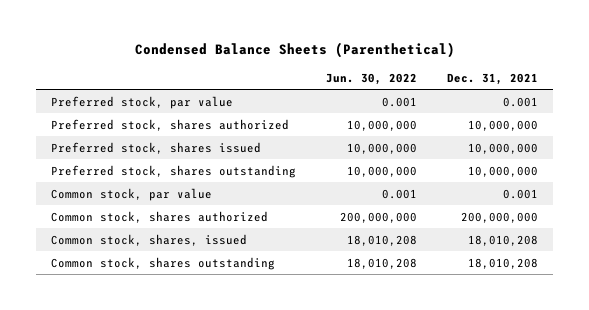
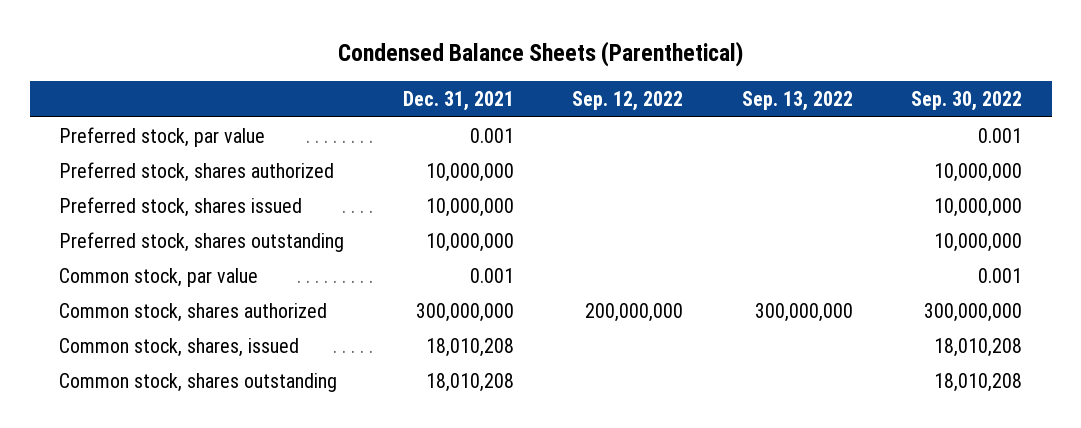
[326,72,418,85] Jun. 30, 2022 -> none
none -> [572,91,684,112] Sep. 12, 2022
none -> [741,91,853,112] Sep. 13, 2022
none -> [911,91,1023,112] Sep. 30, 2022
[460,211,538,223] 200,000,000 -> [415,302,514,322] 300,000,000

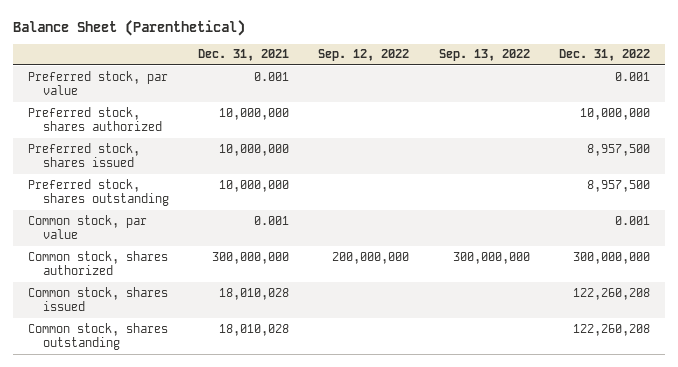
[337,41,743,68] Condensed Balance Sheets (Parenthetical) -> [13,19,246,36] Balance Sheet (Parenthetical)
[911,91,1023,112] Sep. 30, 2022 -> none
none -> [558,49,650,62] Dec. 31, 2022
[58,337,299,357] Common stock, shares, issued -> [27,286,168,312] Common stock, shares issued
[425,337,514,357] 18,010,208 -> [219,287,290,300] 18,010,028
[425,372,514,392] 18,010,208 -> [219,323,290,336] 18,010,028

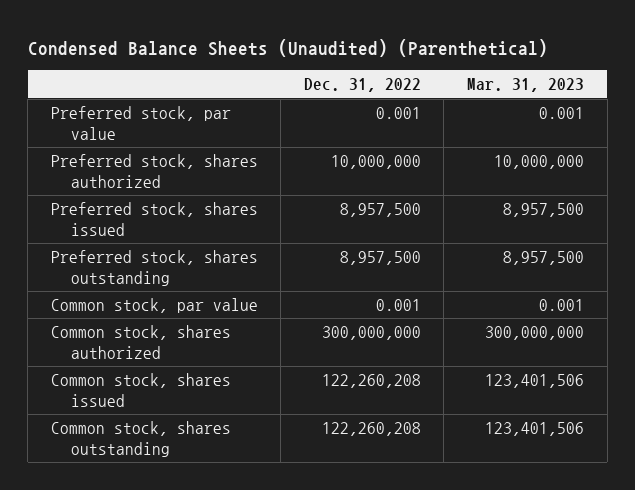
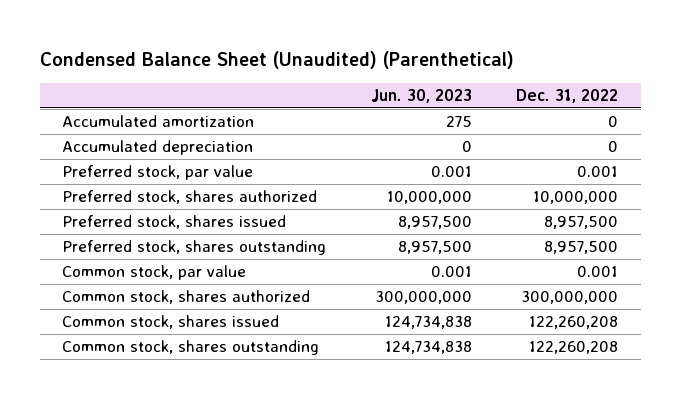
[27,38,548,57] Condensed Balance Sheets (Unaudited) (Parenthetical) -> [40,51,515,70] Condensed Balance Sheet (Unaudited) (Parenthetical)
[466,78,584,93] Mar. 31, 2023 -> none
none -> [370,89,472,104] Jun. 30, 2023
none -> [62,115,255,128] Accumulated amortization
none -> [62,140,254,156] Accumulated depreciation

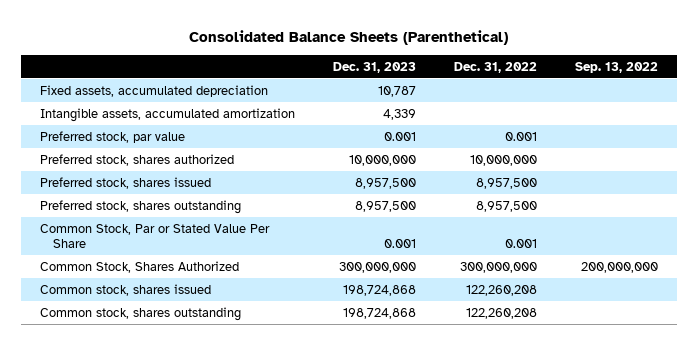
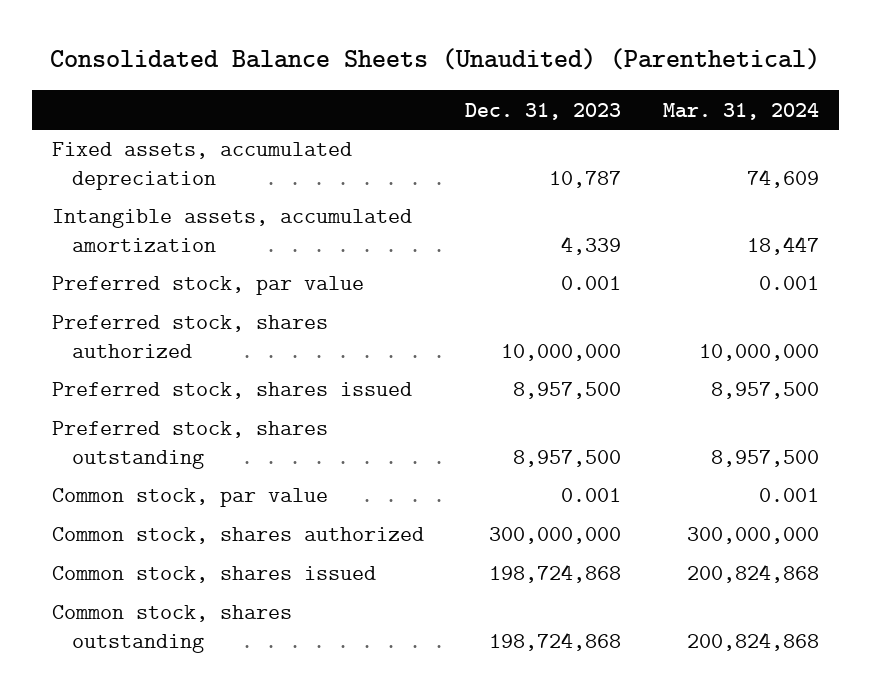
[189,29,509,45] Consolidated Balance Sheets (Parenthetical) -> [50,48,821,71] Consolidated Balance Sheets (Unaudited) (Parenthetical)
[454,61,538,73] Dec. 31, 2022 -> none
[575,61,659,73] Sep. 13, 2022 -> none
none -> [662,102,819,120] Mar. 31, 2024
[40,223,271,249] Common Stock, Par or Stated Value Per Share -> [52,488,329,508] Common stock, par value
[40,260,240,273] Common Stock, Shares Authorized -> [52,527,425,545] Common stock, shares authorized

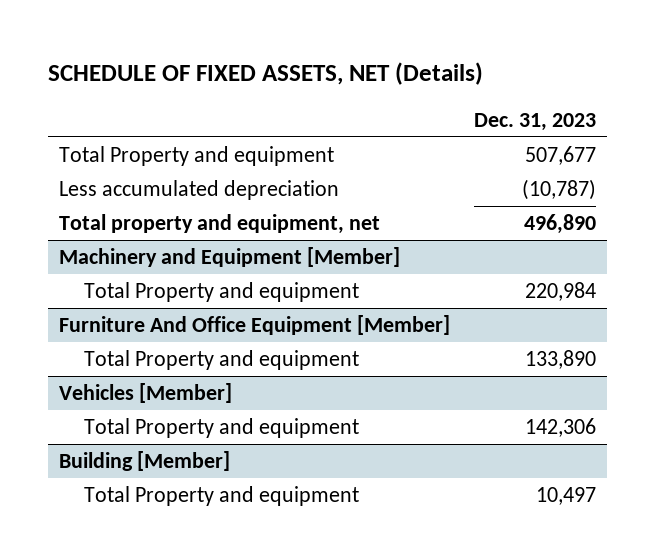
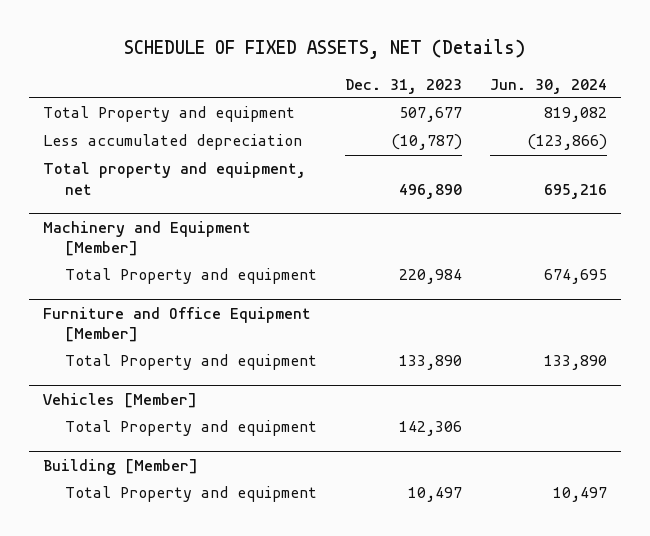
none -> [489,78,607,94] Jun. 30, 2024
[59,314,451,335] Furniture And Office Equipment [Member] -> [43,306,312,343] Furniture and Office Equipment [Member]

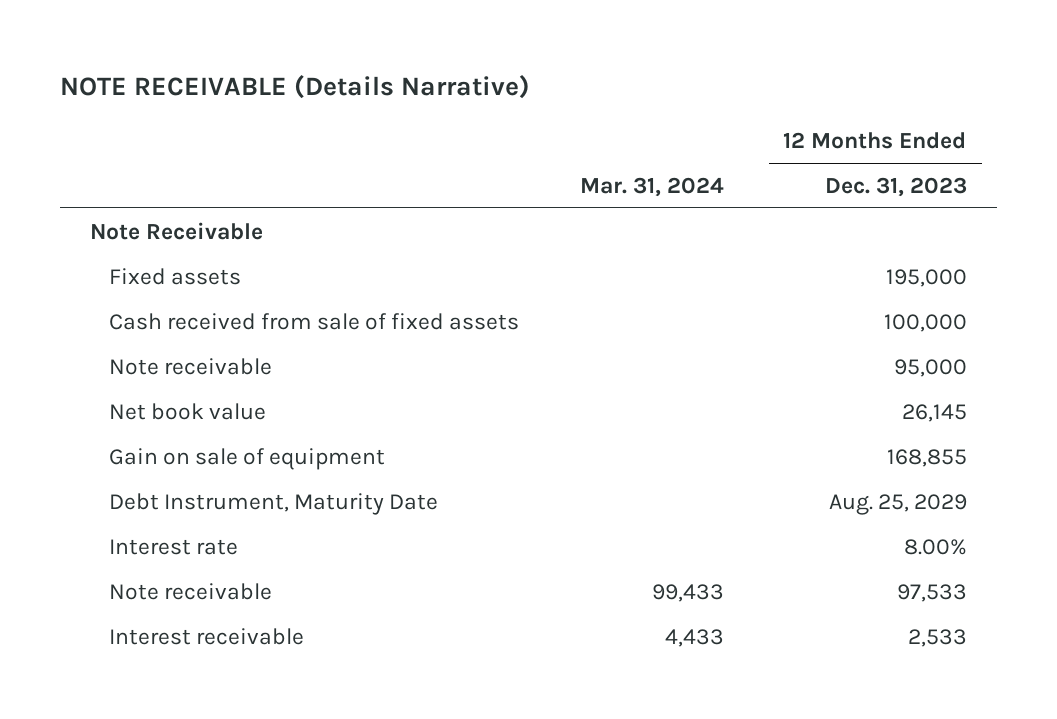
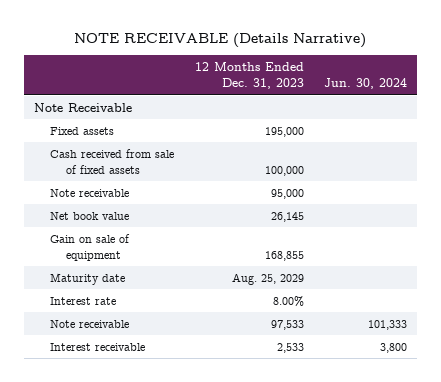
[579,176,724,197] Mar. 31, 2024 -> none
none -> [323,78,407,90] Jun. 30, 2024
[109,492,439,515] Debt Instrument, Maturity Date -> [50,272,126,285] Maturity date

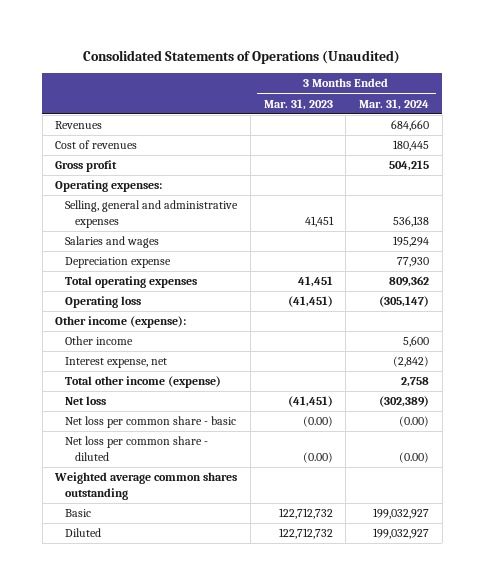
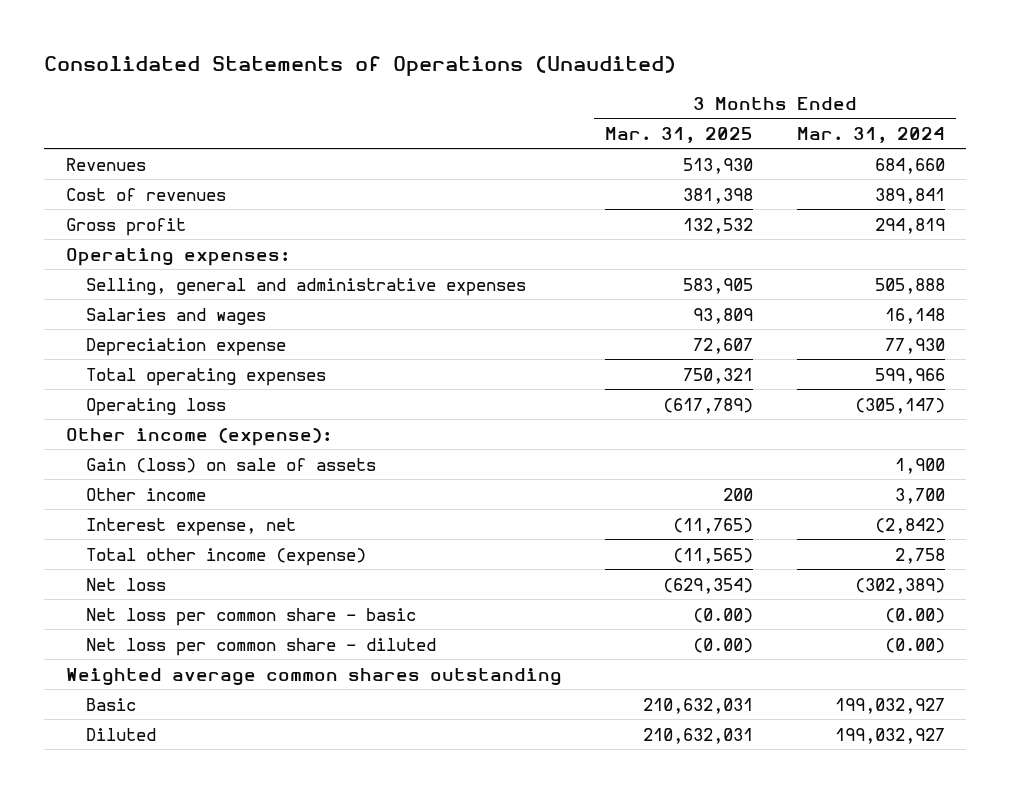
[263,98,333,110] Mar. 31, 2023 -> none
none -> [605,126,754,143] Mar. 31, 2025
[393,140,430,152] 180,445 -> [874,187,945,204] 389,841
[389,160,430,172] 504,215 -> [874,217,945,234] 294,819
[393,216,430,228] 536,138 -> [874,277,945,294] 505,888
[393,236,430,248] 195,294 -> [884,307,945,324] 16,148
[389,276,430,288] 809,362 -> [874,367,945,384] 599,966
none -> [86,457,377,473] Gain (loss) on sale of assets
[403,336,430,348] 5,600 -> [894,487,945,504] 3,700

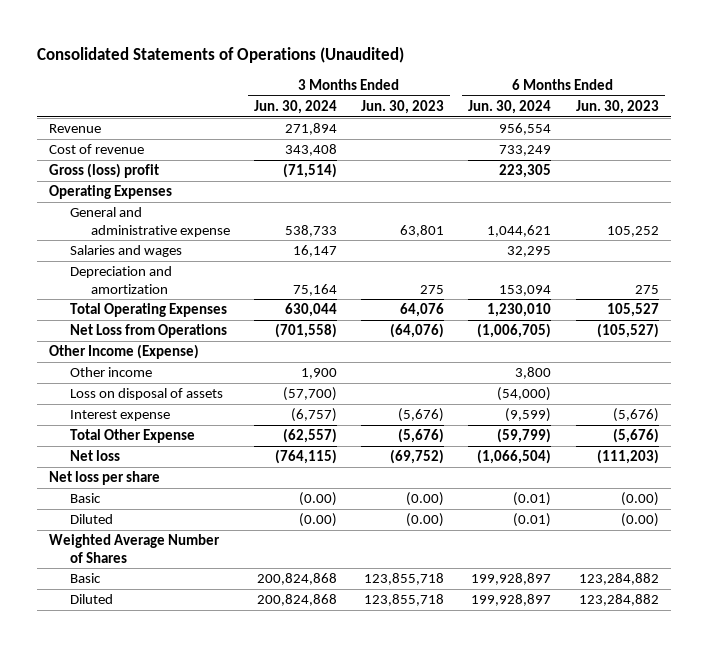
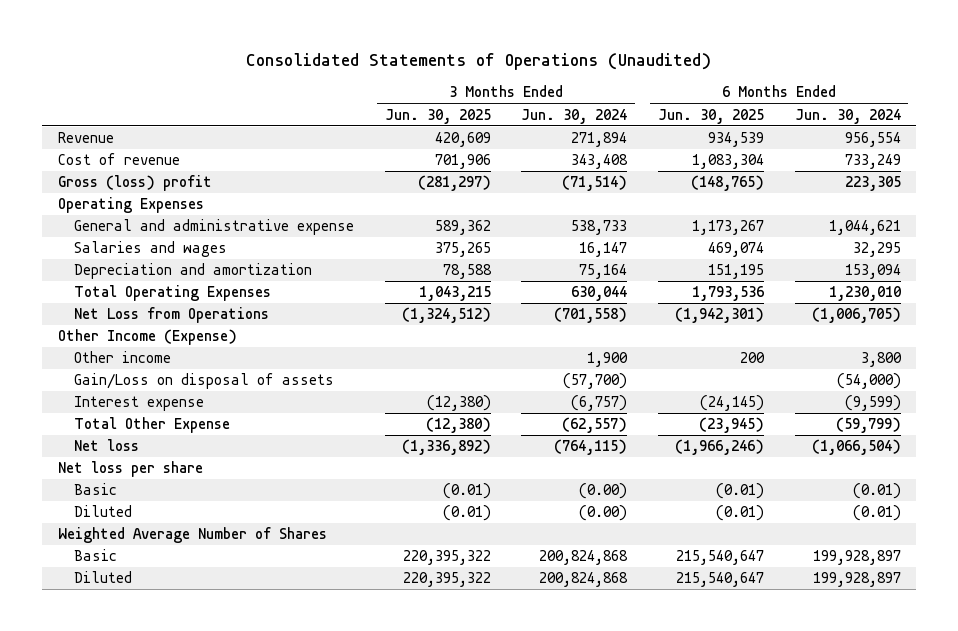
[361,100,445,115] Jun. 30, 2023 -> none
[575,100,659,115] Jun. 30, 2023 -> none
none -> [384,108,491,124] Jun. 30, 2025
none -> [657,108,764,124] Jun. 30, 2025
[69,388,223,401] Loss on disposal of assets -> [74,373,335,390] Gain/Loss on disposal of assets

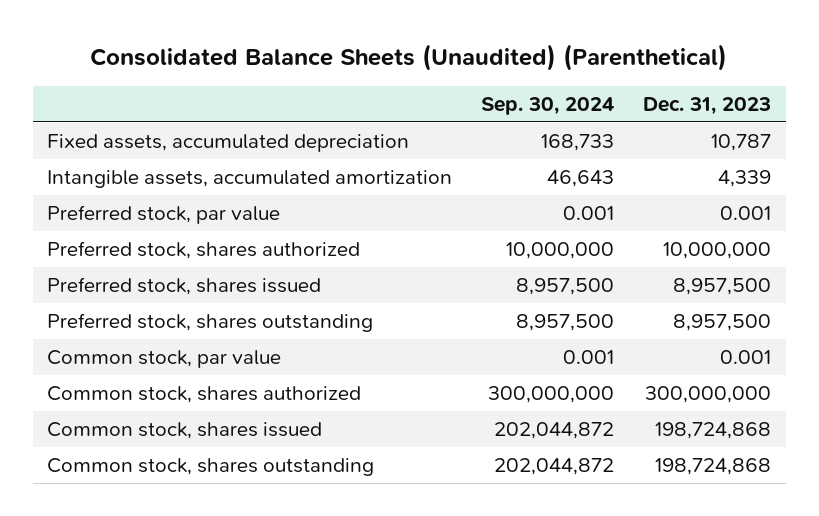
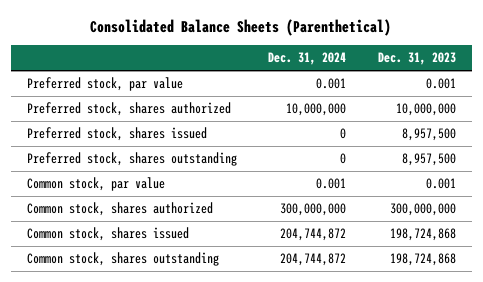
[90,44,728,72] Consolidated Balance Sheets (Unaudited) (Parenthetical) -> [90,18,392,36] Consolidated Balance Sheets (Parenthetical)
[481,97,615,116] Sep. 30, 2024 -> none
none -> [268,52,347,66] Dec. 31, 2024
[47,133,410,152] Fixed assets, accumulated depreciation -> none
[47,169,453,188] Intangible assets, accumulated amortization -> none

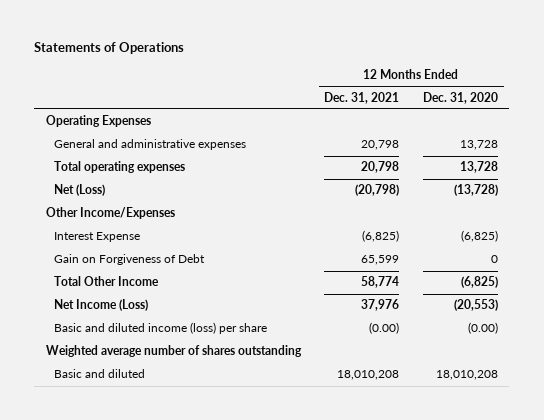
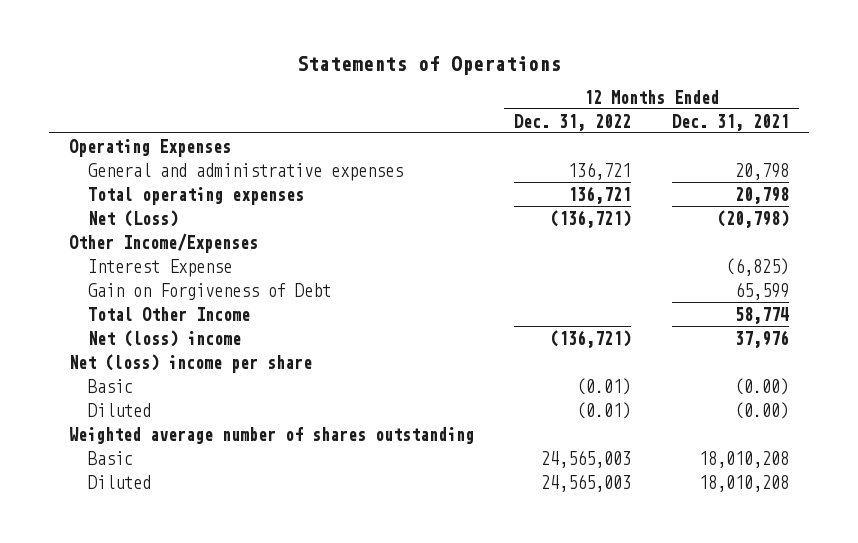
[422,91,498,104] Dec. 31, 2020 -> none
none -> [514,113,632,131] Dec. 31, 2022
[54,299,149,312] Net Income (Loss) -> [88,329,242,347] Net (loss) income
none -> [68,353,312,373] Net (loss) income per share
[54,322,268,335] Basic and diluted income (loss) per share -> [88,378,134,393] Basic
none -> [88,402,152,417] Diluted
[54,369,146,379] Basic and diluted -> [88,450,134,465] Basic
none -> [88,474,152,489] Diluted

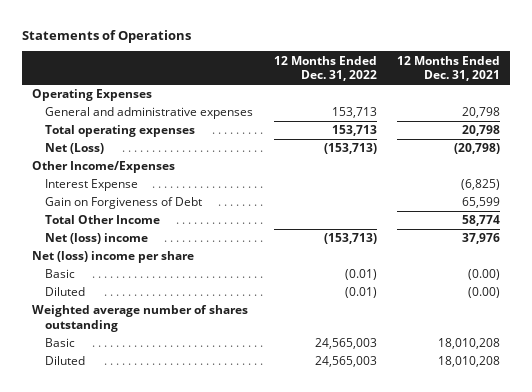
[568,161,632,180] 136,721 -> [331,107,377,119] 153,713
[568,185,632,204] 136,721 -> [331,125,377,137] 153,713
[550,209,632,228] (136,721) -> [323,143,377,155] (153,713)
[550,329,632,348] (136,721) -> [323,233,377,245] (153,713)

